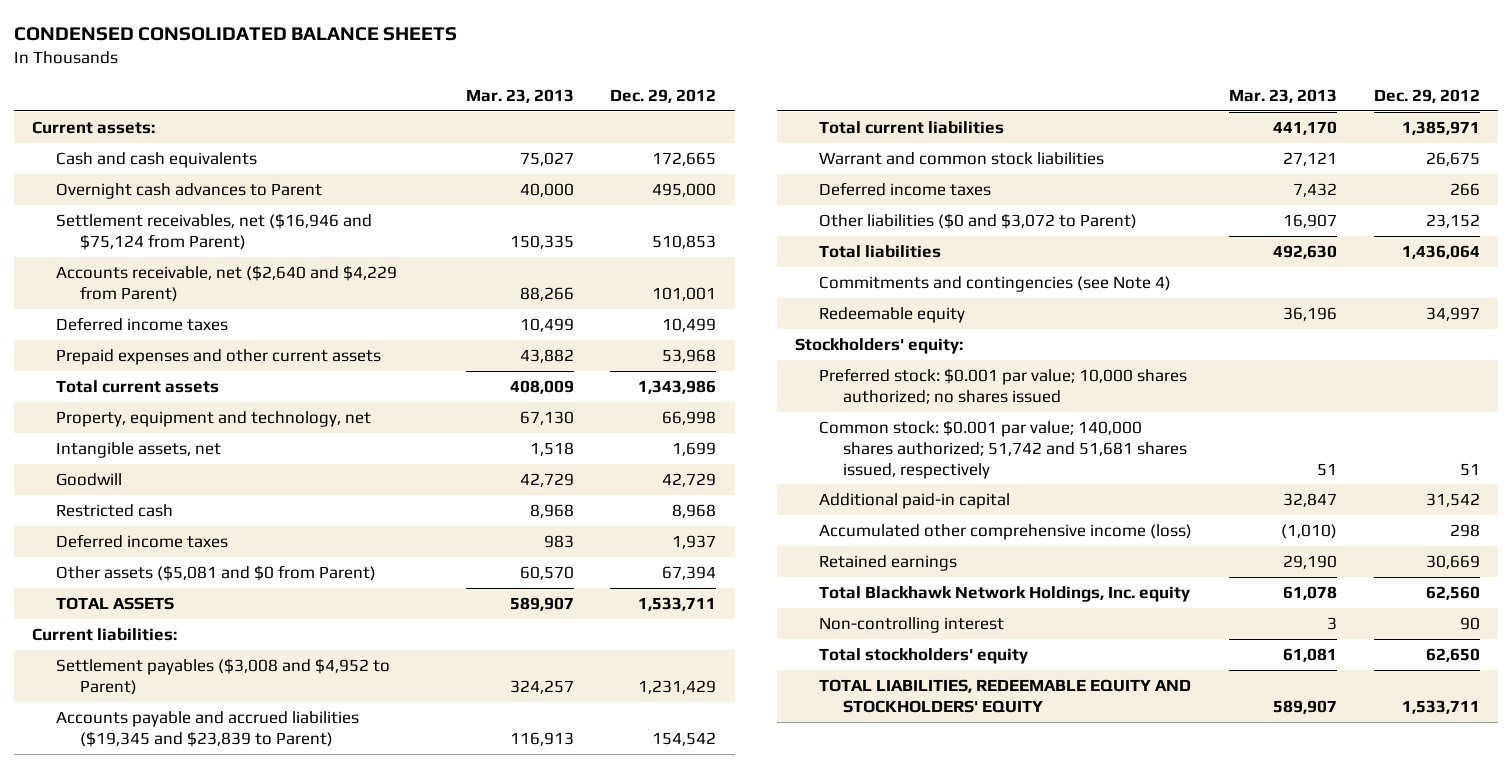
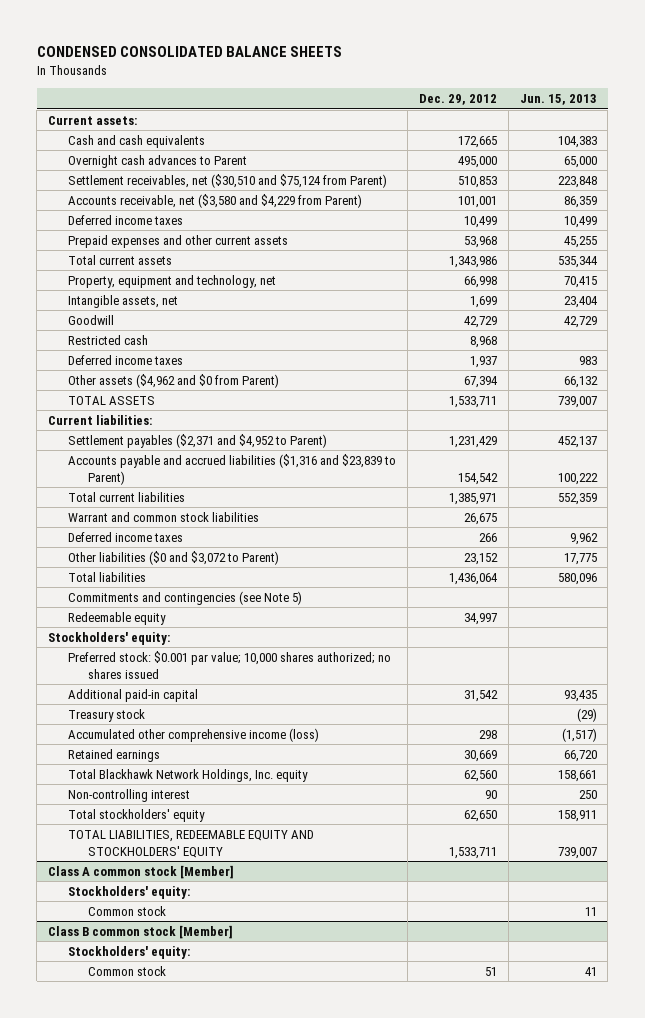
[465,88,574,103] Mar. 23, 2013 -> none
none -> [519,94,597,106] Jun. 15, 2013
[56,212,373,250] Settlement receivables, net ($16,946 and $75,124 from Parent) -> [68,173,388,188] Settlement receivables, net ($30,510 and $75,124 from Parent)
[56,264,398,302] Accounts receivable, net ($2,640 and $4,229 from Parent) -> [68,193,363,208] Accounts receivable, net ($3,580 and $4,229 from Parent)
[56,564,377,581] Other assets ($5,081 and $0 from Parent) -> [68,373,280,388] Other assets ($4,962 and $0 from Parent)
[56,657,391,695] Settlement payables ($3,008 and $4,952 to Parent) -> [68,433,328,448] Settlement payables ($2,371 and $4,952 to Parent)
[56,710,360,747] Accounts payable and accrued liabilities ($19,345 and $23,839 to Parent) -> [68,453,397,485] Accounts payable and accrued liabilities ($1,316 and $23,839 to Parent)
[819,275,1172,292] Commitments and contingencies (see Note 4) -> [68,590,303,605] Commitments and contingencies (see Note 5)
[819,419,1188,479] Common stock: $0.001 par value; 140,000 shares authorized; 51,742 and 51,681 shares issued, respectively -> none
none -> [68,708,146,722] Treasury stock
none -> [48,864,235,879] Class A common stock [Member]
none -> [68,885,191,899] Stockholders' equity:
none -> [88,905,167,916] Common stock
none -> [48,924,234,939] Class B common stock [Member]
none -> [68,945,191,959] Stockholders' equity:
none -> [88,965,167,976] Common stock

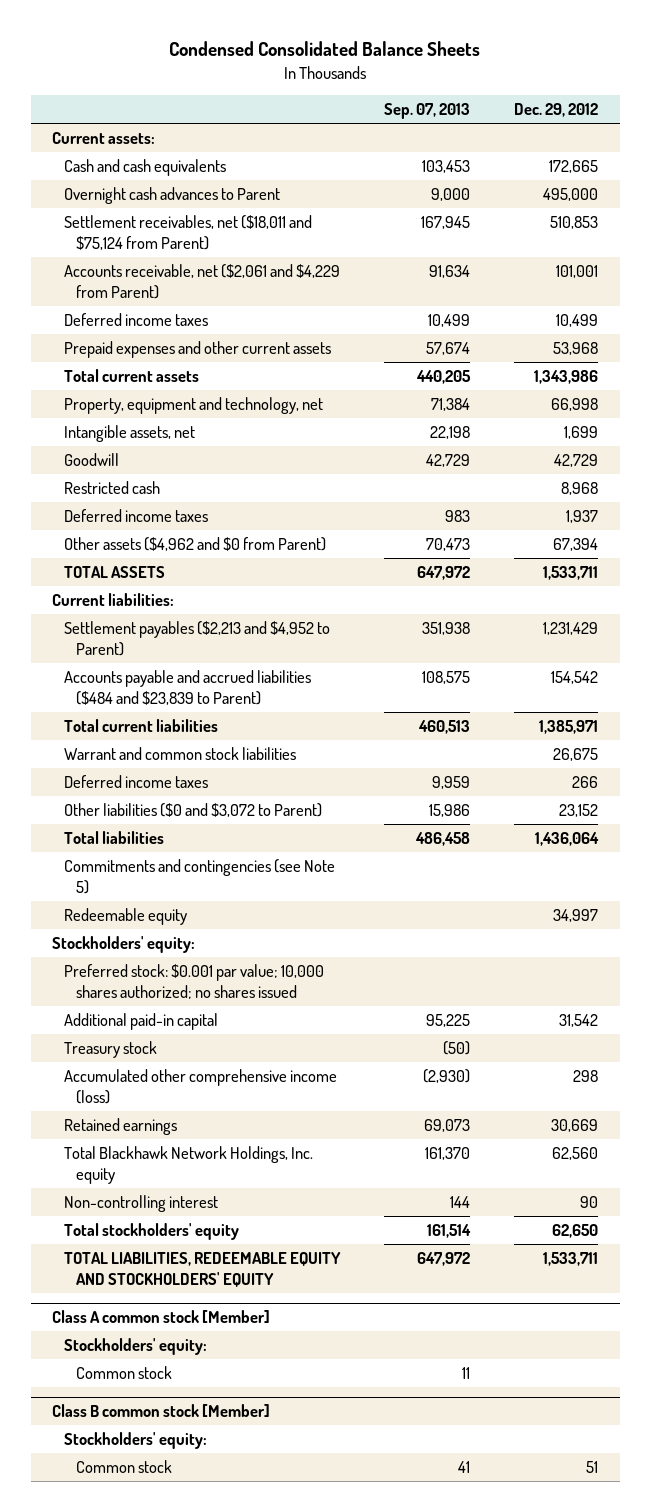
[36,46,342,58] CONDENSED CONSOLIDATED BALANCE SHEETS -> [169,41,481,57] Condensed Consolidated Balance Sheets
[519,94,597,106] Jun. 15, 2013 -> none
none -> [384,103,471,120] Sep. 07, 2013
[68,173,388,188] Settlement receivables, net ($30,510 and $75,124 from Parent) -> [64,215,313,250] Settlement receivables, net ($18,011 and $75,124 from Parent)
[68,193,363,208] Accounts receivable, net ($3,580 and $4,229 from Parent) -> [64,264,341,299] Accounts receivable, net ($2,061 and $4,229 from Parent)
[68,433,328,448] Settlement payables ($2,371 and $4,952 to Parent) -> [64,621,331,656] Settlement payables ($2,213 and $4,952 to Parent)
[68,453,397,485] Accounts payable and accrued liabilities ($1,316 and $23,839 to Parent) -> [64,670,312,705] Accounts payable and accrued liabilities ($484 and $23,839 to Parent)

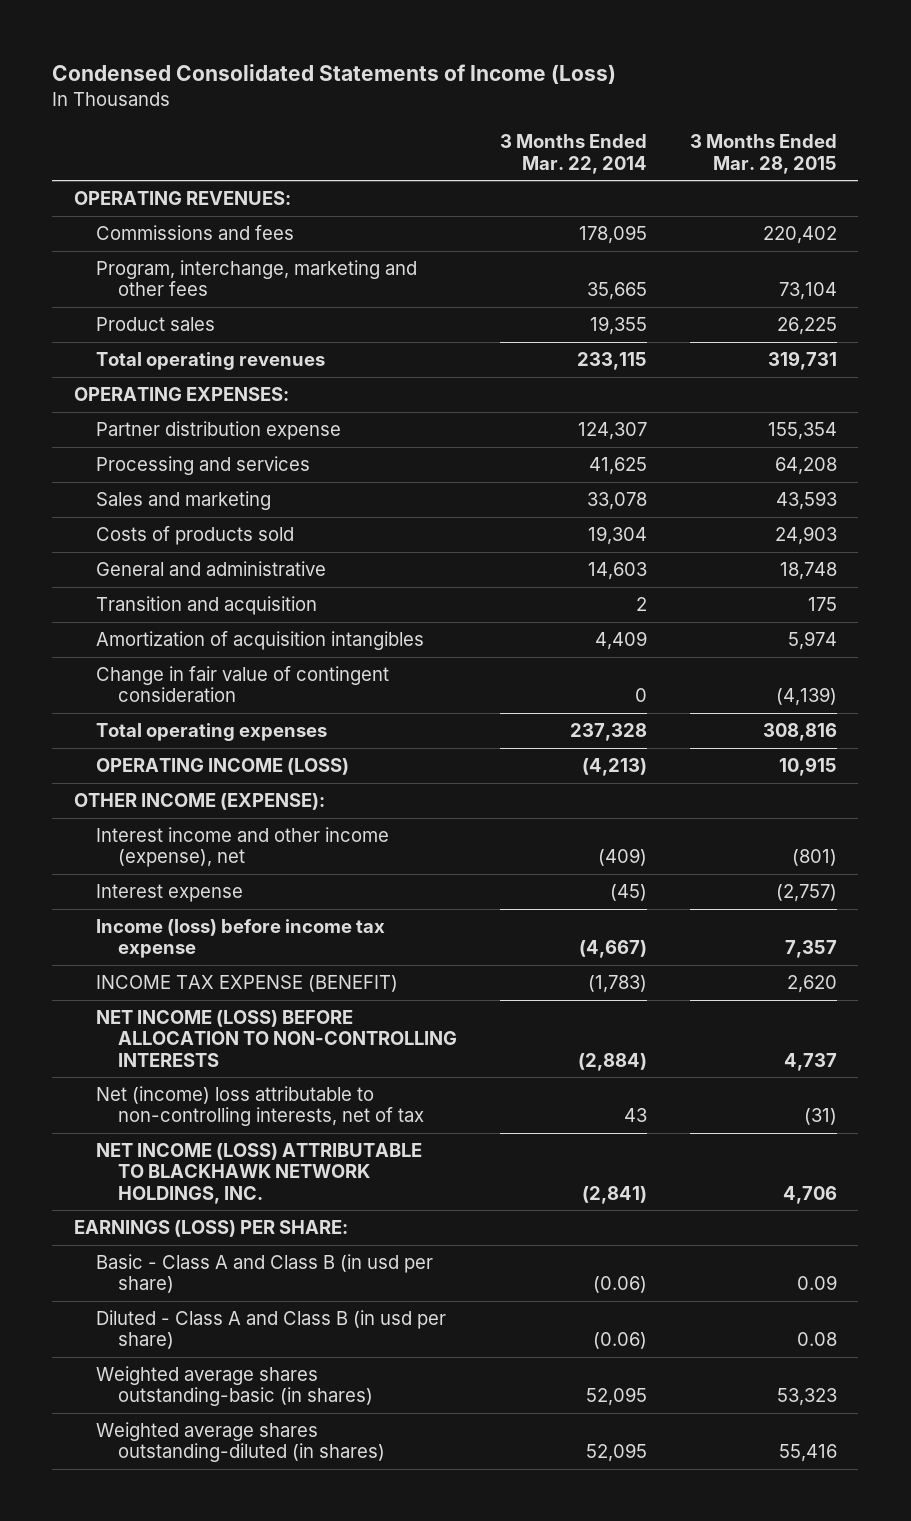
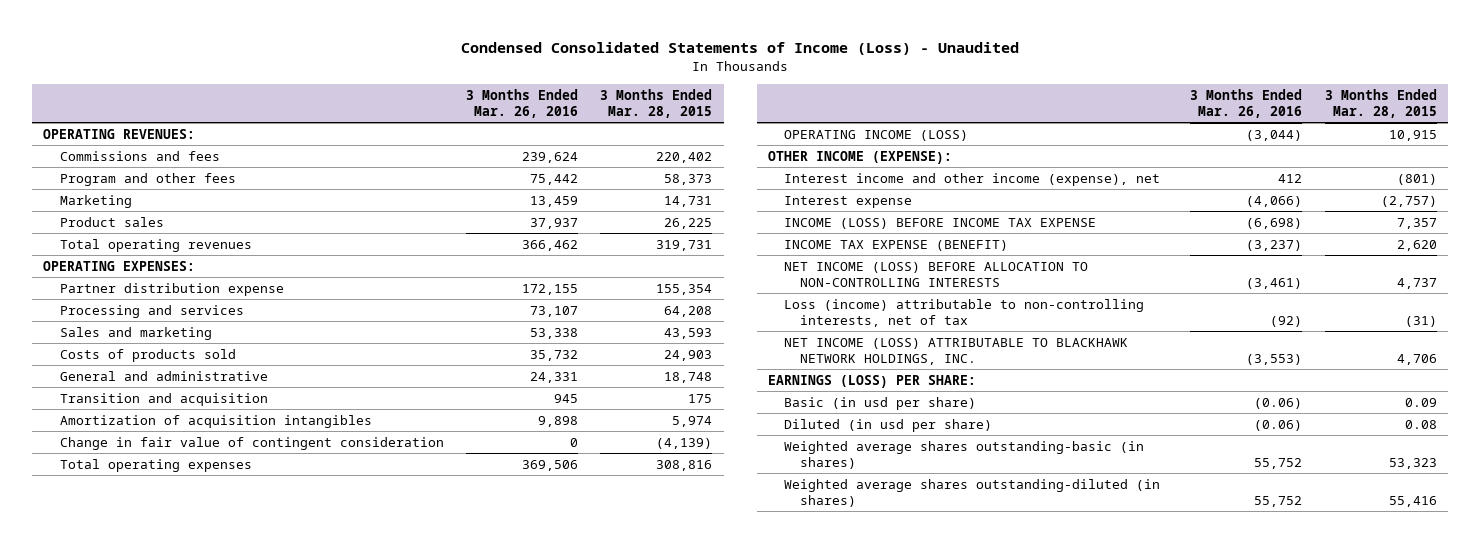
[52,63,617,84] Condensed Consolidated Statements of Income (Loss) -> [461,41,1020,55] Condensed Consolidated Statements of Income (Loss) - Unaudited
[499,134,647,174] 3 Months Ended Mar. 22, 2014 -> none
none -> [466,88,579,118] 3 Months Ended Mar. 26, 2016
[95,260,417,297] Program, interchange, marketing and other fees -> [59,172,236,186] Program and other fees
[778,282,837,301] 73,104 -> [664,173,713,185] 58,373
none -> [59,194,132,208] Marketing
[95,919,385,959] Income (loss) before income tax expense -> [783,217,1096,229] INCOME (LOSS) BEFORE INCOME TAX EXPENSE
[95,1086,424,1127] Net (income) loss attributable to non-controlling interests, net of tax -> [783,298,1144,327] Loss (income) attributable to non-controlling interests, net of tax
[95,1254,433,1294] Basic - Class A and Class B (in usd per share) -> [783,396,976,410] Basic (in usd per share)
[95,1310,446,1350] Diluted - Class A and Class B (in usd per share) -> [783,418,992,432] Diluted (in usd per share)

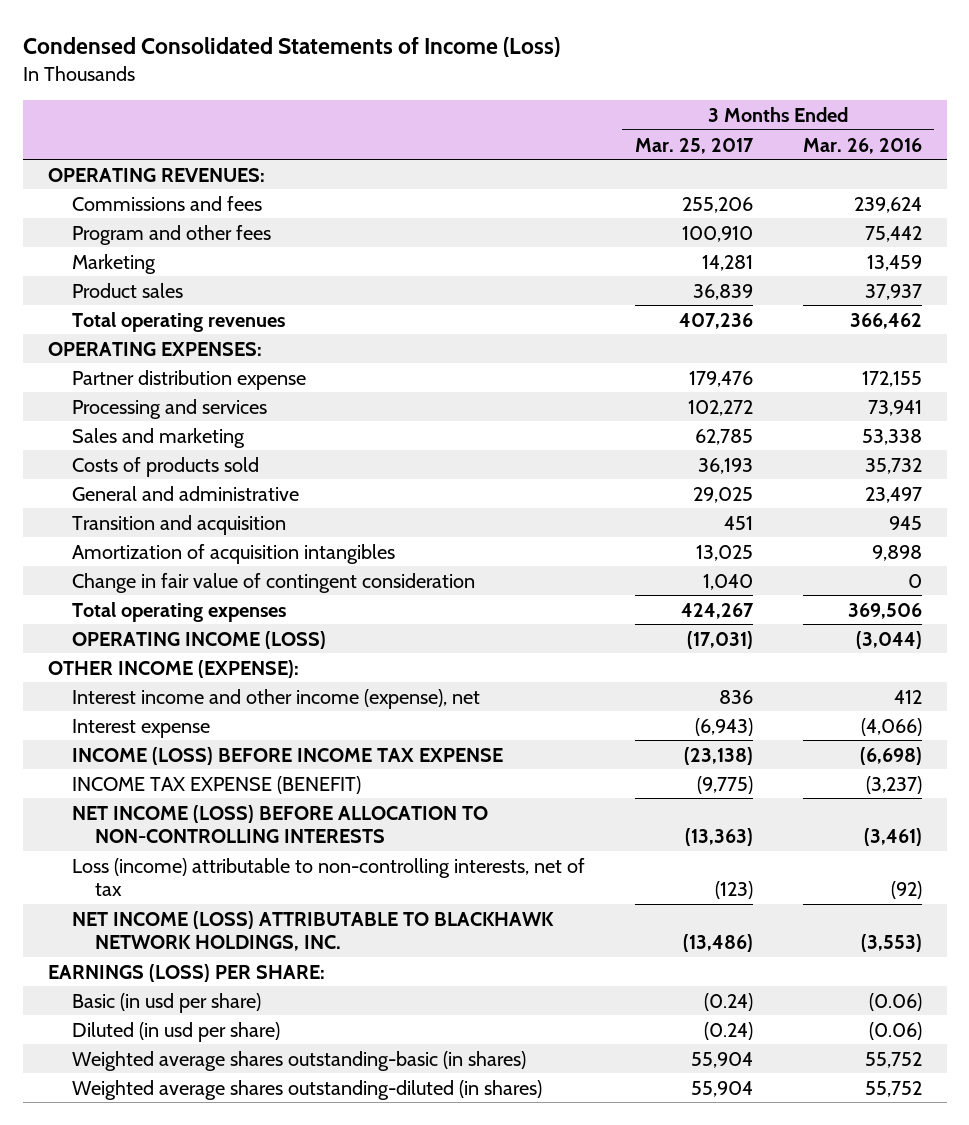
[461,41,1020,55] Condensed Consolidated Statements of Income (Loss) - Unaudited -> [22,36,560,57] Condensed Consolidated Statements of Income (Loss)
[600,88,713,118] 3 Months Ended Mar. 28, 2015 -> none
none -> [634,137,754,154] Mar. 25, 2017
[530,305,579,317] 73,107 -> [867,399,922,416] 73,941
[530,371,579,383] 24,331 -> [864,486,922,503] 23,497

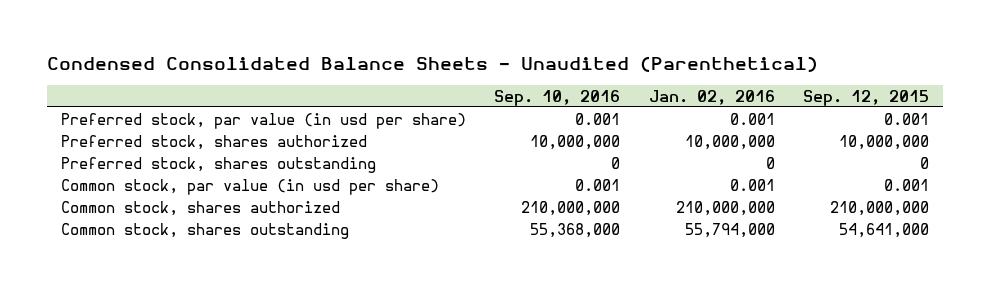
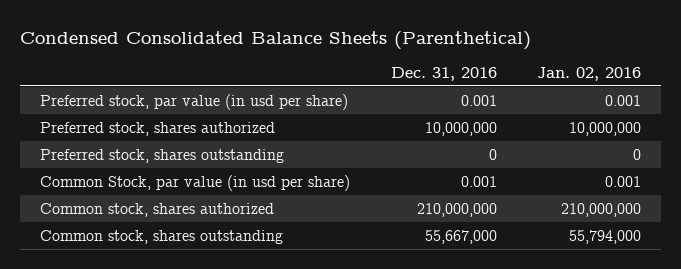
[46,56,818,73] Condensed Consolidated Balance Sheets - Unaudited (Parenthetical) -> [19,30,531,50] Condensed Consolidated Balance Sheets (Parenthetical)
[494,89,621,106] Sep. 10, 2016 -> none
[803,89,930,106] Sep. 12, 2015 -> none
none -> [390,66,497,81] Dec. 31, 2016
[60,178,439,195] Common stock, par value (in usd per share) -> [40,174,351,191] Common Stock, par value (in usd per share)

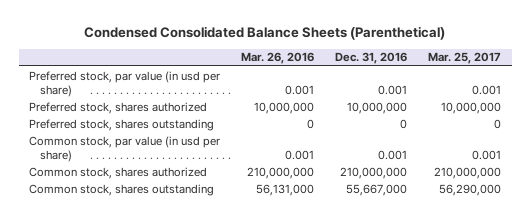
[537,66,642,81] Jan. 02, 2016 -> none
none -> [241,52,315,65] Mar. 26, 2016
none -> [428,52,502,65] Mar. 25, 2017
[40,174,351,191] Common Stock, par value (in usd per share) -> [29,135,221,162] Common stock, par value (in usd per share)

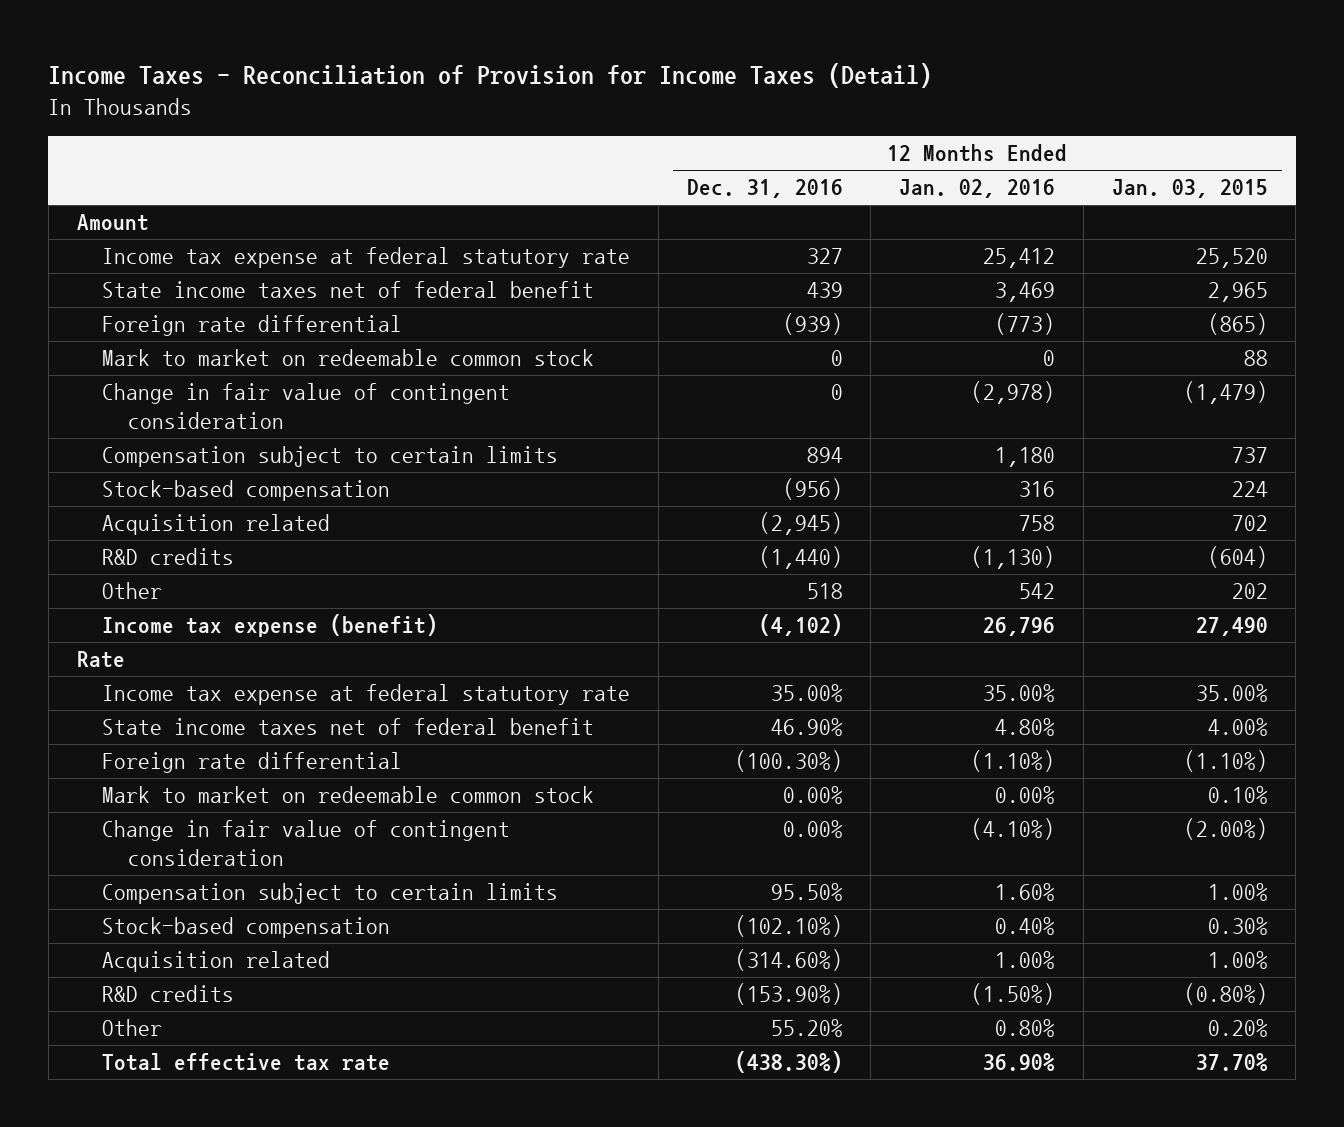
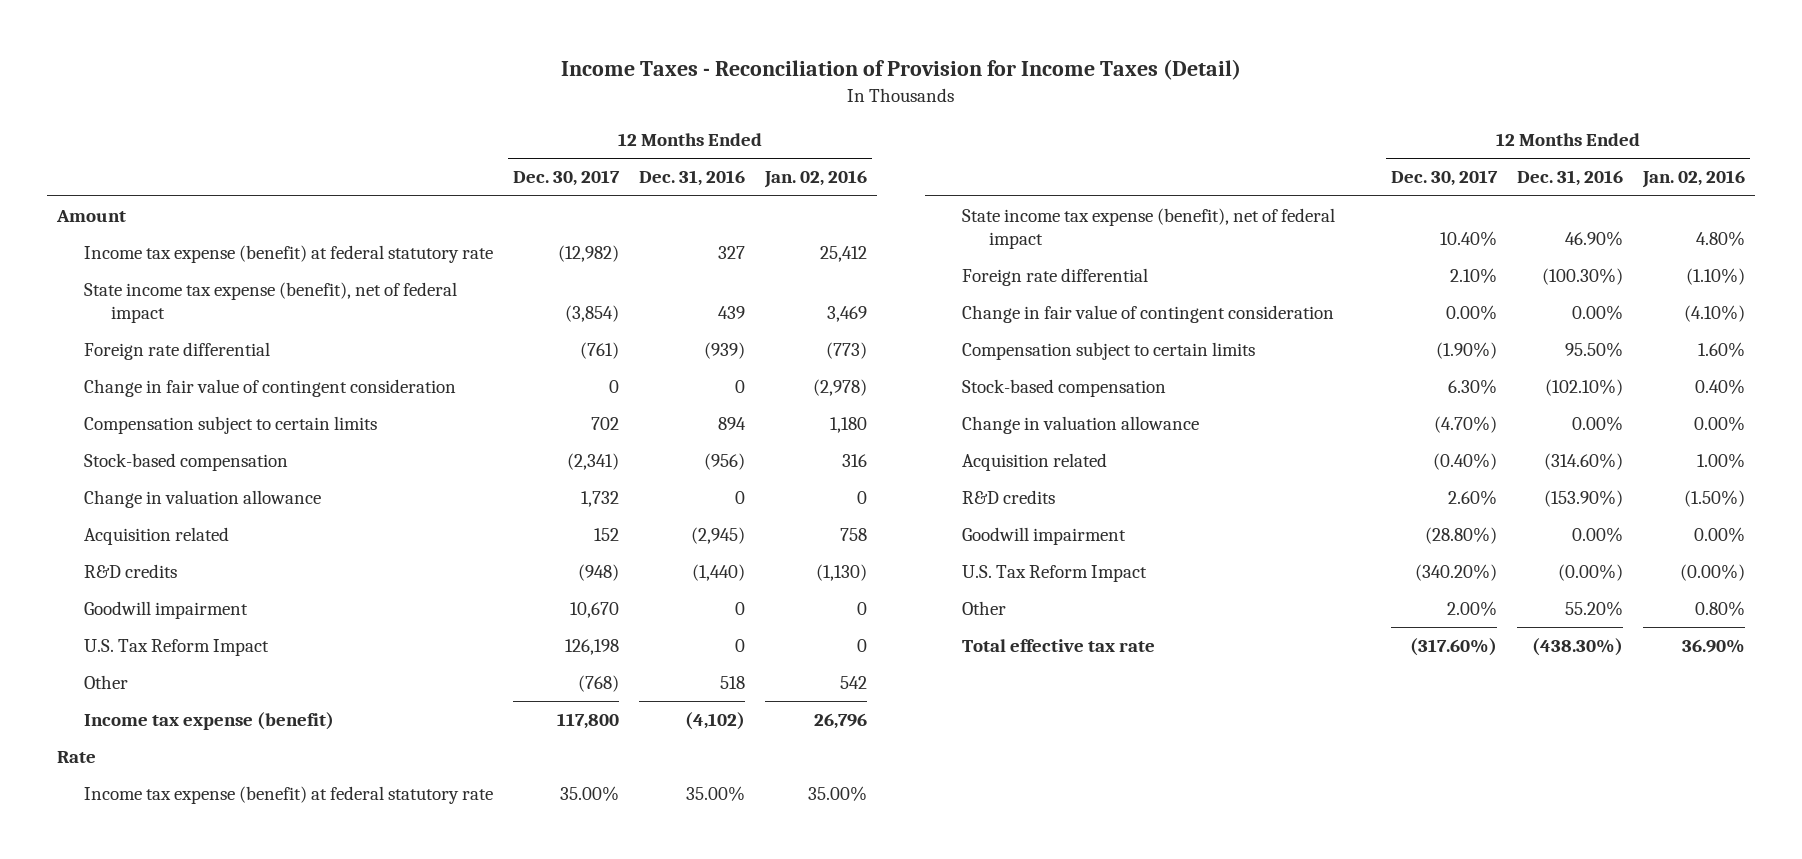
[1111,179,1268,199] Jan. 03, 2015 -> none
none -> [512,170,620,187] Dec. 30, 2017
[102,247,631,269] Income tax expense at federal statutory rate -> [83,245,493,264] Income tax expense (benefit) at federal statutory rate
[102,281,595,299] State income taxes net of federal benefit -> [83,282,457,323] State income tax expense (benefit), net of federal impact
[102,349,595,367] Mark to market on redeemable common stock -> none
none -> [83,490,321,509] Change in valuation allowance
none -> [83,601,248,620] Goodwill impairment
none -> [83,639,269,657] U.S. Tax Reform Impact
[102,684,631,706] Income tax expense at federal statutory rate -> [83,786,493,805] Income tax expense (benefit) at federal statutory rate
[102,718,595,736] State income taxes net of federal benefit -> [962,208,1336,249] State income tax expense (benefit), net of federal impact
[102,786,595,804] Mark to market on redeemable common stock -> none
none -> [962,416,1200,435] Change in valuation allowance
none -> [962,527,1127,546] Goodwill impairment
none -> [962,565,1148,583] U.S. Tax Reform Impact

